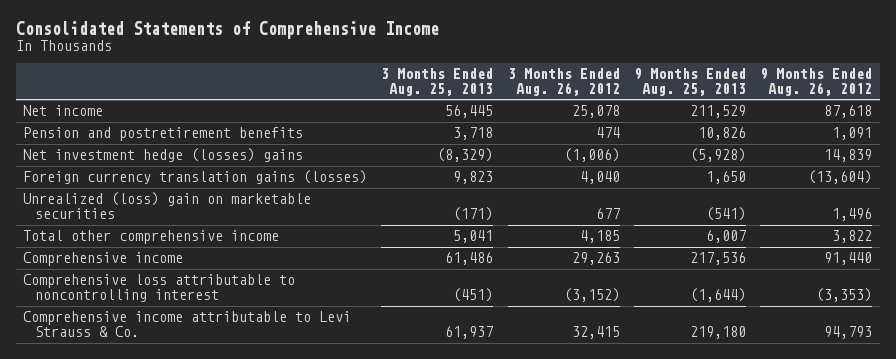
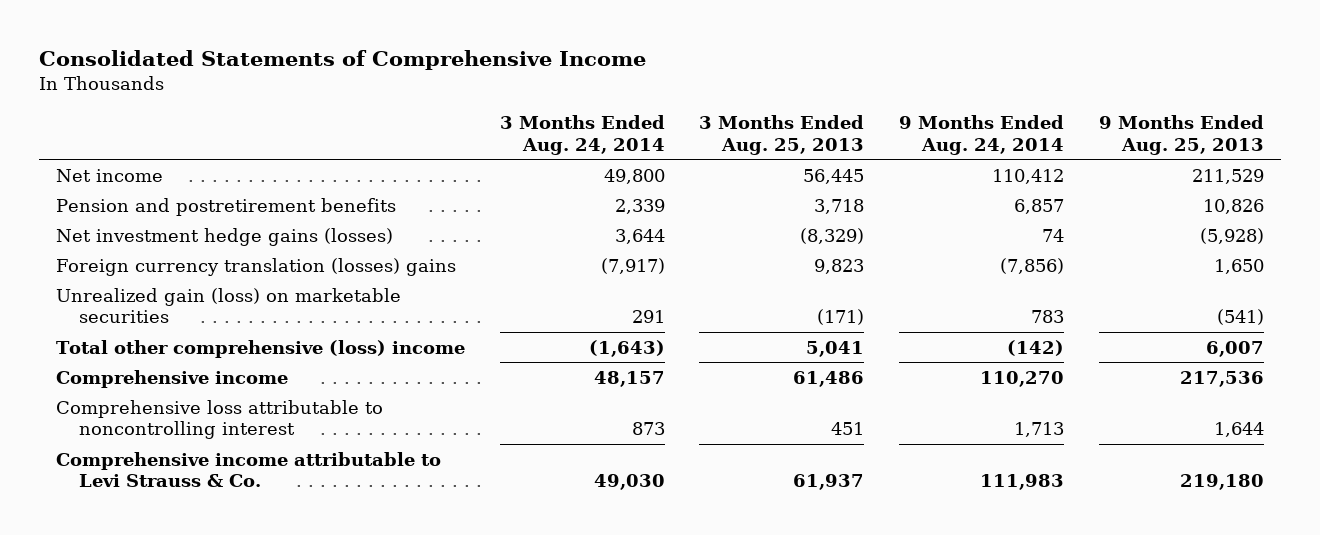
[507,68,620,97] 3 Months Ended Aug. 26, 2012 -> none
[760,68,873,97] 9 Months Ended Aug. 26, 2012 -> none
none -> [499,115,665,155] 3 Months Ended Aug. 24, 2014
none -> [898,115,1064,155] 9 Months Ended Aug. 24, 2014
[23,148,304,163] Net investment hedge (losses) gains -> [55,227,393,246] Net investment hedge gains (losses)
[23,170,368,185] Foreign currency translation gains (losses) -> [55,257,456,276] Foreign currency translation (losses) gains
[23,192,312,220] Unrealized (loss) gain on marketable securities -> [55,287,401,323] Unrealized gain (loss) on marketable securities
[23,230,280,245] Total other comprehensive income -> [55,339,465,358] Total other comprehensive (loss) income
[453,288,494,303] (451) -> [831,421,865,435] 451
[690,288,747,303] (1,644) -> [1213,421,1264,437] 1,644

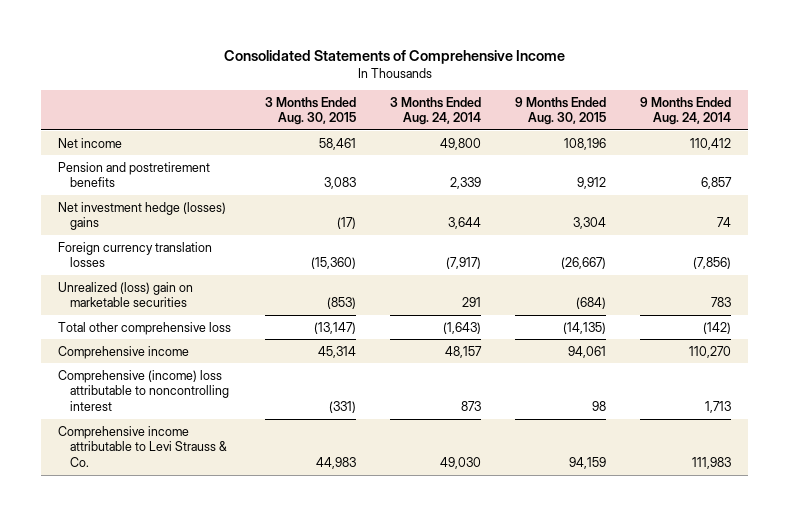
[699,115,865,155] 3 Months Ended Aug. 25, 2013 -> none
[1098,115,1264,155] 9 Months Ended Aug. 25, 2013 -> none
none -> [265,96,357,126] 3 Months Ended Aug. 30, 2015
none -> [514,96,606,126] 9 Months Ended Aug. 30, 2015
[55,227,393,246] Net investment hedge gains (losses) -> [58,201,227,231] Net investment hedge (losses) gains
[55,257,456,276] Foreign currency translation (losses) gains -> [58,241,213,268] Foreign currency translation losses
[55,287,401,323] Unrealized gain (loss) on marketable securities -> [58,281,194,308] Unrealized (loss) gain on marketable securities
[55,339,465,358] Total other comprehensive (loss) income -> [58,321,232,335] Total other comprehensive loss
[55,399,383,439] Comprehensive loss attributable to noncontrolling interest -> [58,369,230,412] Comprehensive (income) loss attributable to noncontrolling interest

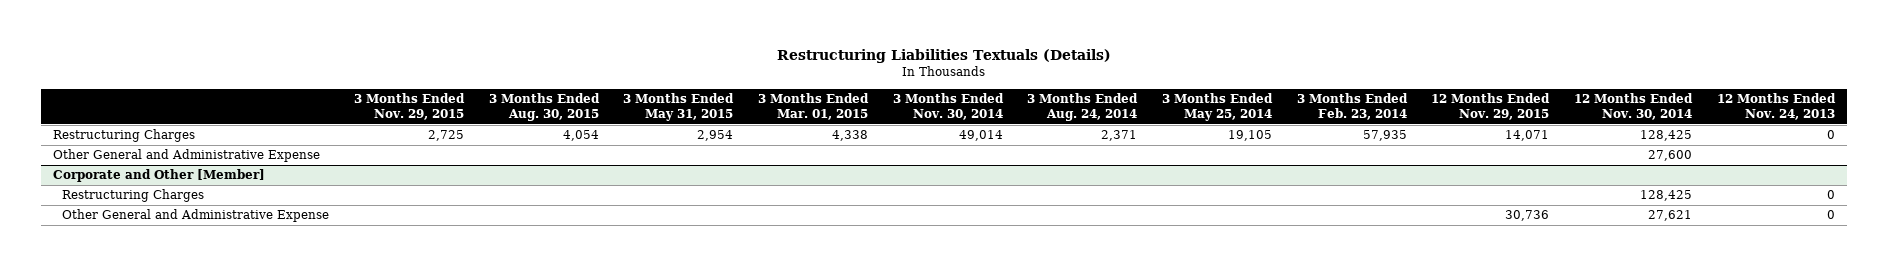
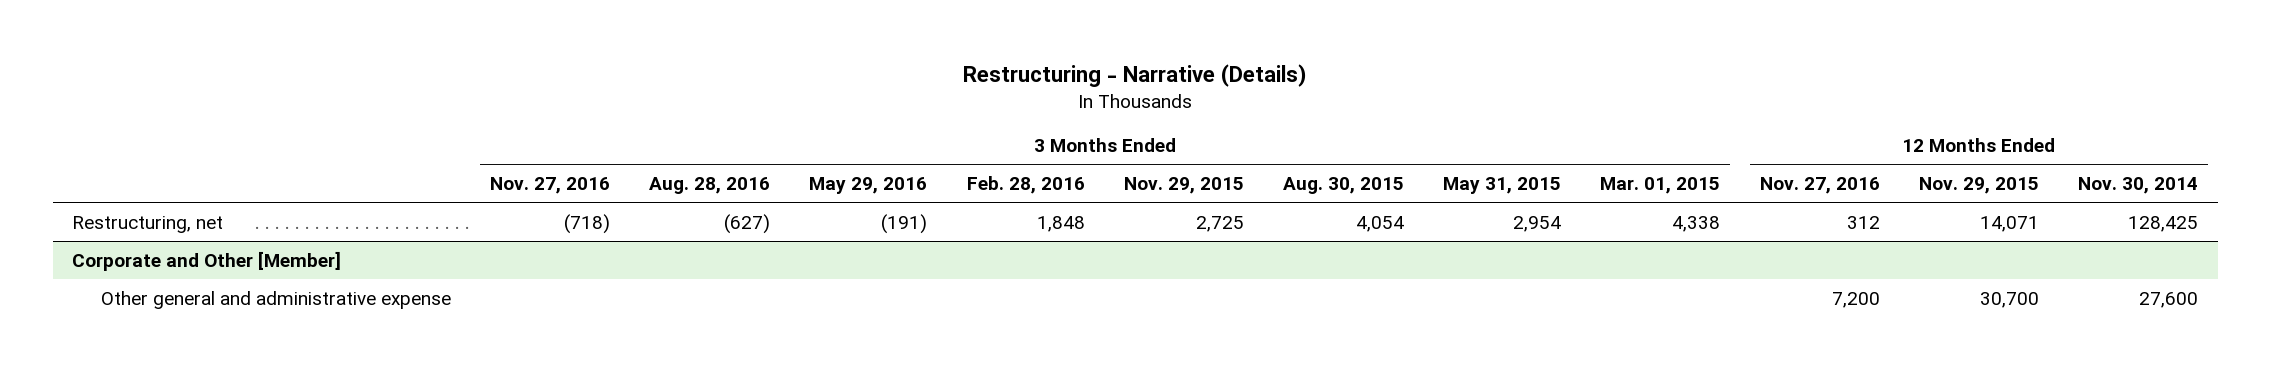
[777,49,1112,64] Restructuring Liabilities Textuals (Details) -> [963,64,1308,88] Restructuring - Narrative (Details)
[892,93,1004,121] 3 Months Ended Nov. 30, 2014 -> none
[1027,93,1139,122] 3 Months Ended Aug. 24, 2014 -> none
[1161,93,1273,122] 3 Months Ended May 25, 2014 -> none
[1296,93,1408,121] 3 Months Ended Feb. 23, 2014 -> none
[1716,93,1836,121] 12 Months Ended Nov. 24, 2013 -> none
none -> [489,177,610,195] Nov. 27, 2016
none -> [649,177,771,195] Aug. 28, 2016
none -> [809,177,928,195] May 29, 2016
none -> [966,176,1085,195] Feb. 28, 2016
none -> [1759,177,1880,195] Nov. 27, 2016
[53,149,321,163] Other General and Administrative Expense -> none
[53,129,196,143] Restructuring Charges -> [72,215,224,233] Restructuring, net
[62,189,205,203] Restructuring Charges -> none
[62,209,330,223] Other General and Administrative Expense -> [100,290,451,309] Other general and administrative expense
[1505,210,1550,222] 30,736 -> [1979,291,2039,308] 30,700
[1647,210,1692,222] 27,621 -> [2139,291,2199,308] 27,600

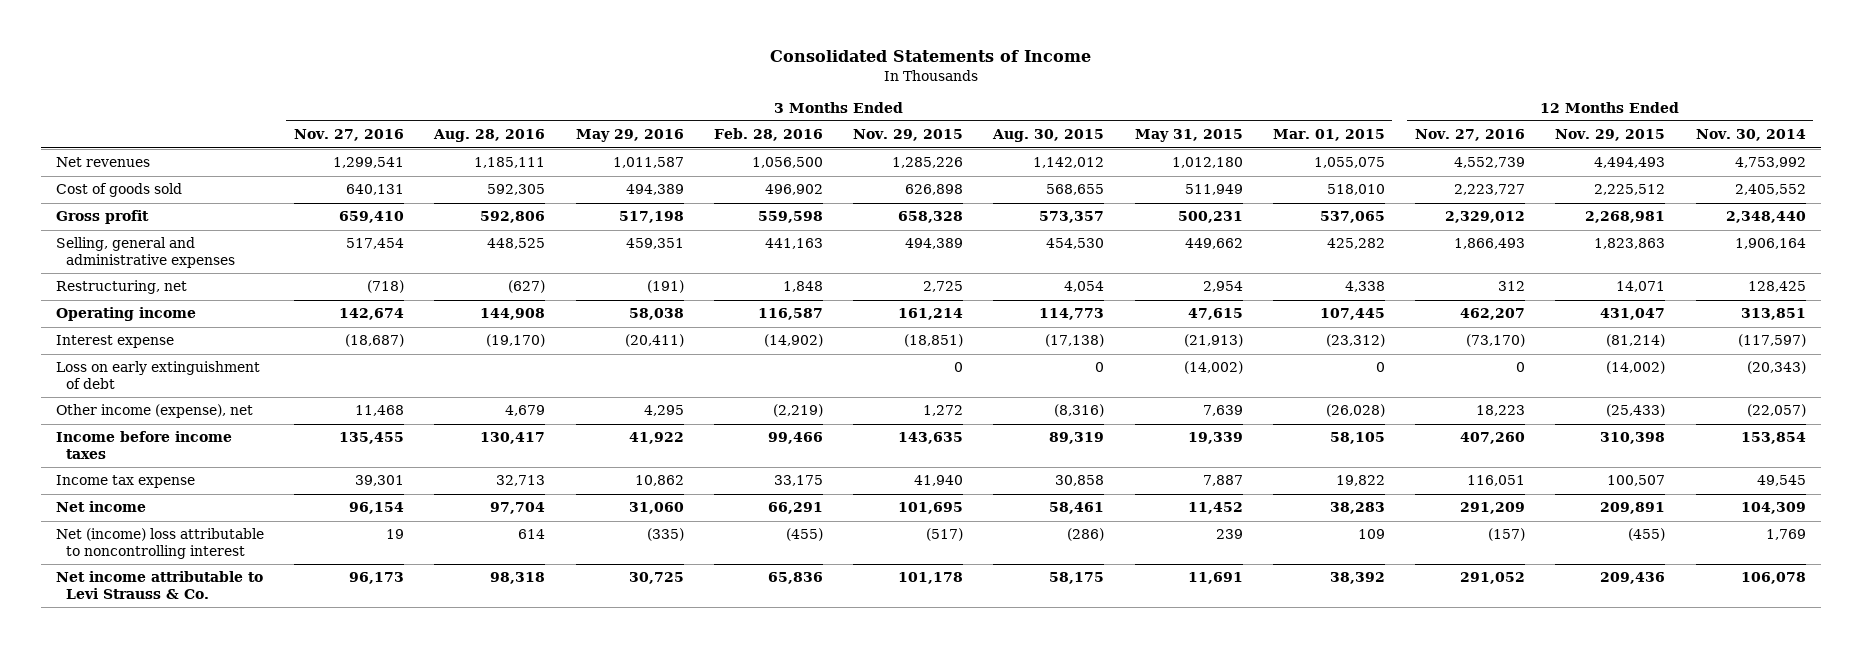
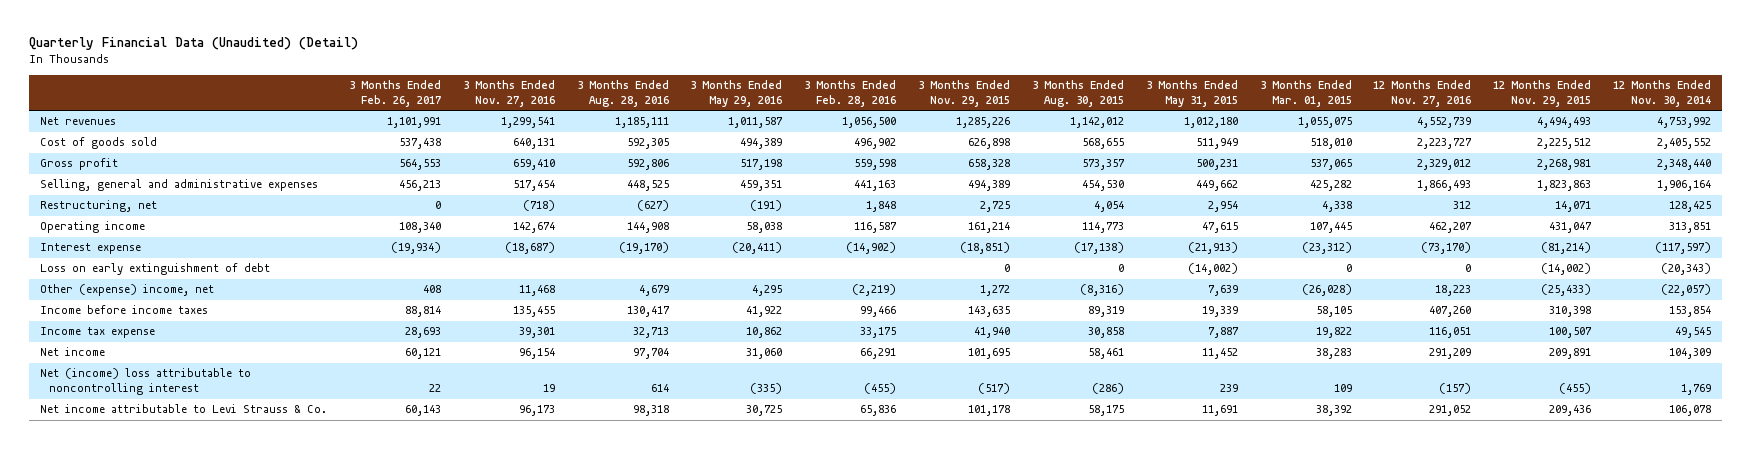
[769,49,1091,62] Consolidated Statements of Income -> [29,37,359,51] Quarterly Financial Data (Unaudited) (Detail)
none -> [348,79,441,107] 3 Months Ended Feb. 26, 2017
[55,404,253,419] Other income (expense), net -> [40,284,215,297] Other (expense) income, net

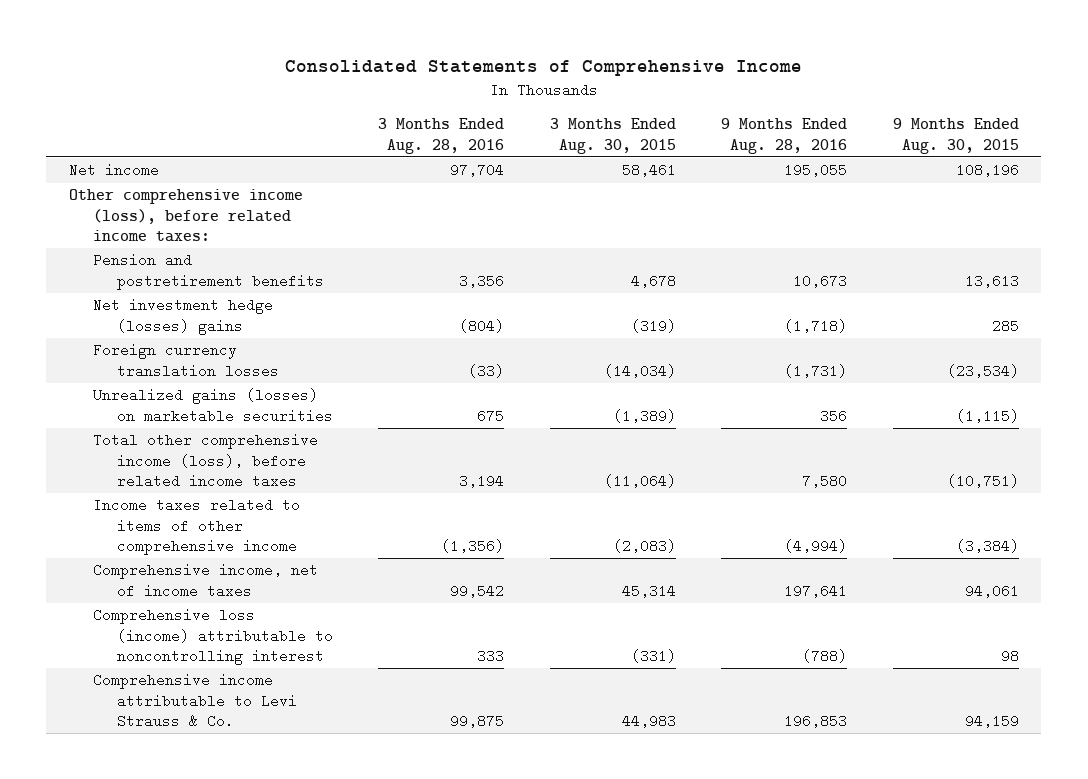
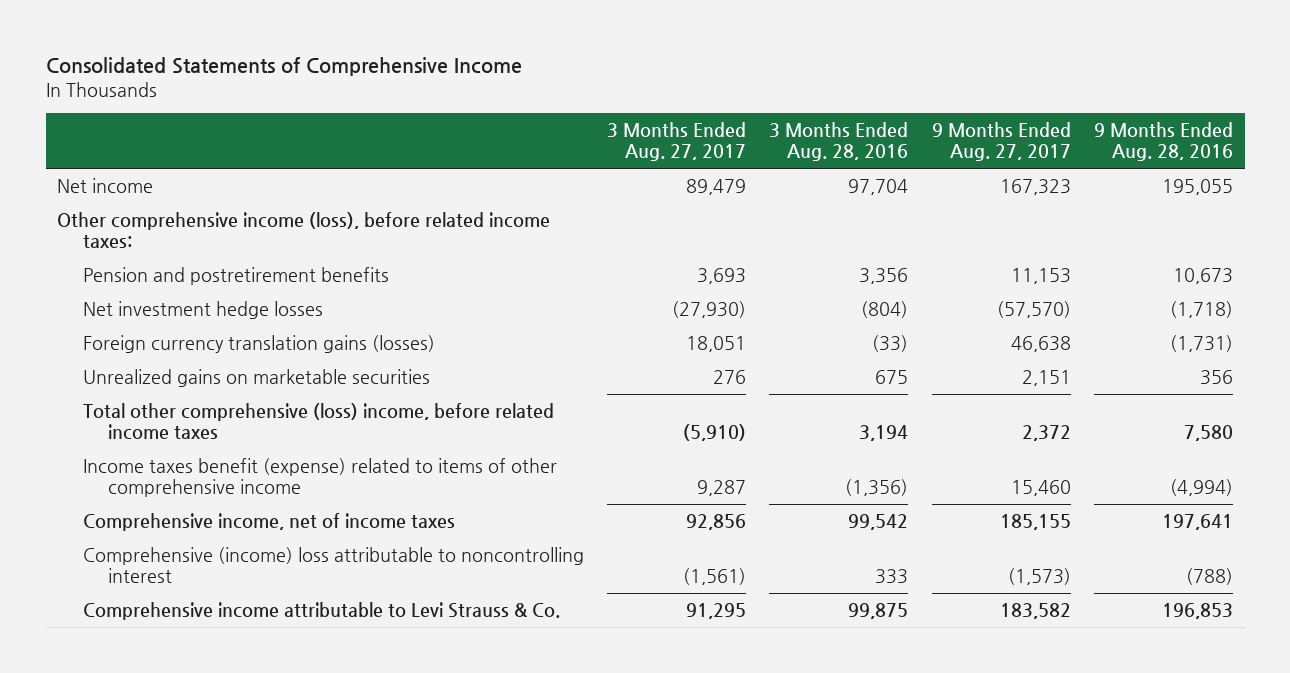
[549,118,676,154] 3 Months Ended Aug. 30, 2015 -> none
[892,118,1019,154] 9 Months Ended Aug. 30, 2015 -> none
none -> [607,122,747,162] 3 Months Ended Aug. 27, 2017
none -> [931,122,1071,162] 9 Months Ended Aug. 27, 2017
[92,298,273,335] Net investment hedge (losses) gains -> [82,301,323,320] Net investment hedge losses
[92,343,279,378] Foreign currency translation losses -> [82,335,435,354] Foreign currency translation gains (losses)
[92,388,333,423] Unrealized gains (losses) on marketable securities -> [82,369,430,388] Unrealized gains on marketable securities
[92,433,318,489] Total other comprehensive income (loss), before related income taxes -> [82,403,554,440] Total other comprehensive (loss) income, before related income taxes
[92,498,300,556] Income taxes related to items of other comprehensive income -> [82,458,557,497] Income taxes benefit (expense) related to items of other comprehensive income
[92,608,333,666] Comprehensive loss (income) attributable to noncontrolling interest -> [82,547,584,583] Comprehensive (income) loss attributable to noncontrolling interest

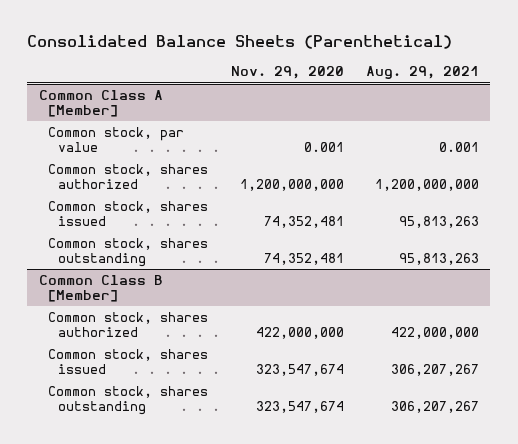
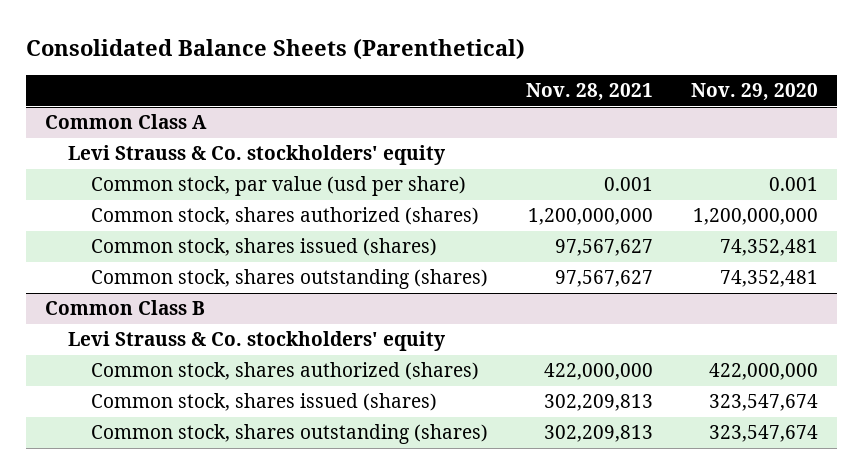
[366,66,480,80] Aug. 29, 2021 -> none
none -> [526,83,654,102] Nov. 28, 2021
[38,90,163,118] Common Class A [Member] -> [44,114,207,130] Common Class A
none -> [68,145,446,166] Levi Strauss & Co. stockholders' equity
[48,127,185,153] Common stock, par value -> [91,176,467,197] Common stock, par value (usd per share)
[48,164,209,190] Common stock, shares authorized -> [91,207,480,226] Common stock, shares authorized (shares)
[48,201,209,227] Common stock, shares issued -> [91,238,438,257] Common stock, shares issued (shares)
[48,238,209,268] Common stock, shares outstanding -> [91,269,489,290] Common stock, shares outstanding (shares)
[38,275,163,303] Common Class B [Member] -> [44,300,205,316] Common Class B
none -> [68,331,446,352] Levi Strauss & Co. stockholders' equity
[48,312,209,338] Common stock, shares authorized -> [91,362,480,381] Common stock, shares authorized (shares)
[48,349,209,375] Common stock, shares issued -> [91,393,438,412] Common stock, shares issued (shares)
[48,386,209,416] Common stock, shares outstanding -> [91,424,489,445] Common stock, shares outstanding (shares)

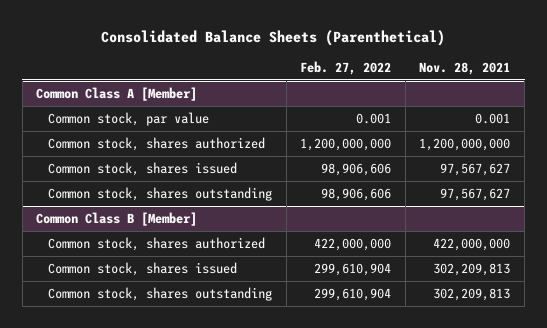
[691,83,819,102] Nov. 29, 2020 -> none
none -> [300,60,392,75] Feb. 27, 2022
[68,145,446,166] Levi Strauss & Co. stockholders' equity -> none
[68,331,446,352] Levi Strauss & Co. stockholders' equity -> none
[44,114,207,130] Common Class A -> [36,86,198,101] Common Class A [Member]
[91,176,467,197] Common stock, par value (usd per share) -> [47,111,209,126] Common stock, par value
[91,207,480,226] Common stock, shares authorized (shares) -> [47,136,265,151] Common stock, shares authorized
[91,238,438,257] Common stock, shares issued (shares) -> [47,161,237,176] Common stock, shares issued
[91,269,489,290] Common stock, shares outstanding (shares) -> [47,186,272,201] Common stock, shares outstanding
[44,300,205,316] Common Class B -> [36,211,198,226] Common Class B [Member]
[91,362,480,381] Common stock, shares authorized (shares) -> [47,236,265,251] Common stock, shares authorized
[91,393,438,412] Common stock, shares issued (shares) -> [47,261,237,276] Common stock, shares issued
[91,424,489,445] Common stock, shares outstanding (shares) -> [47,286,272,301] Common stock, shares outstanding

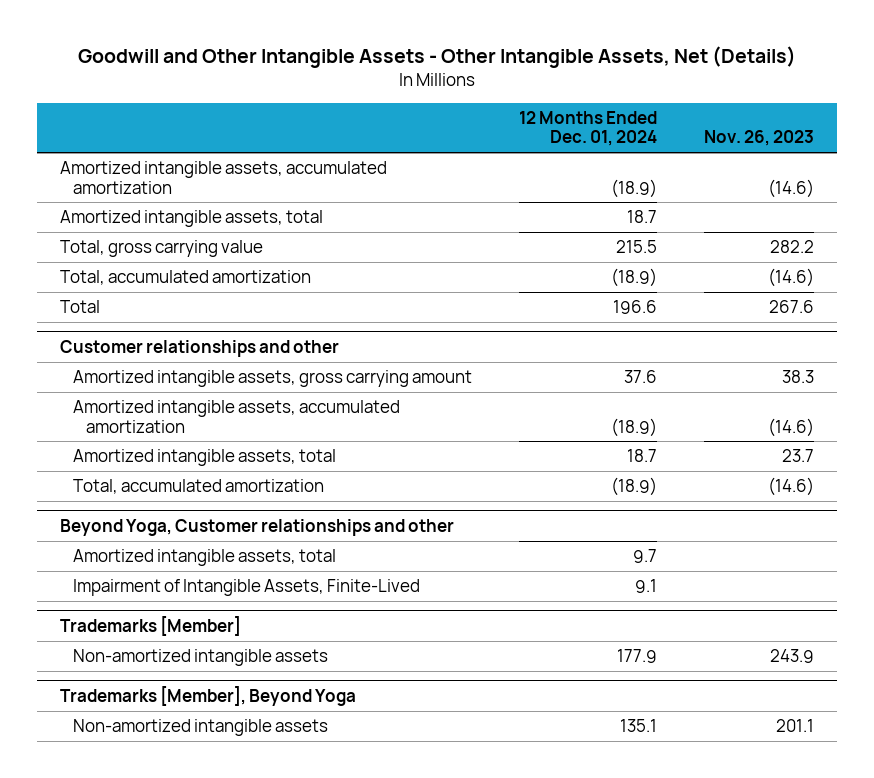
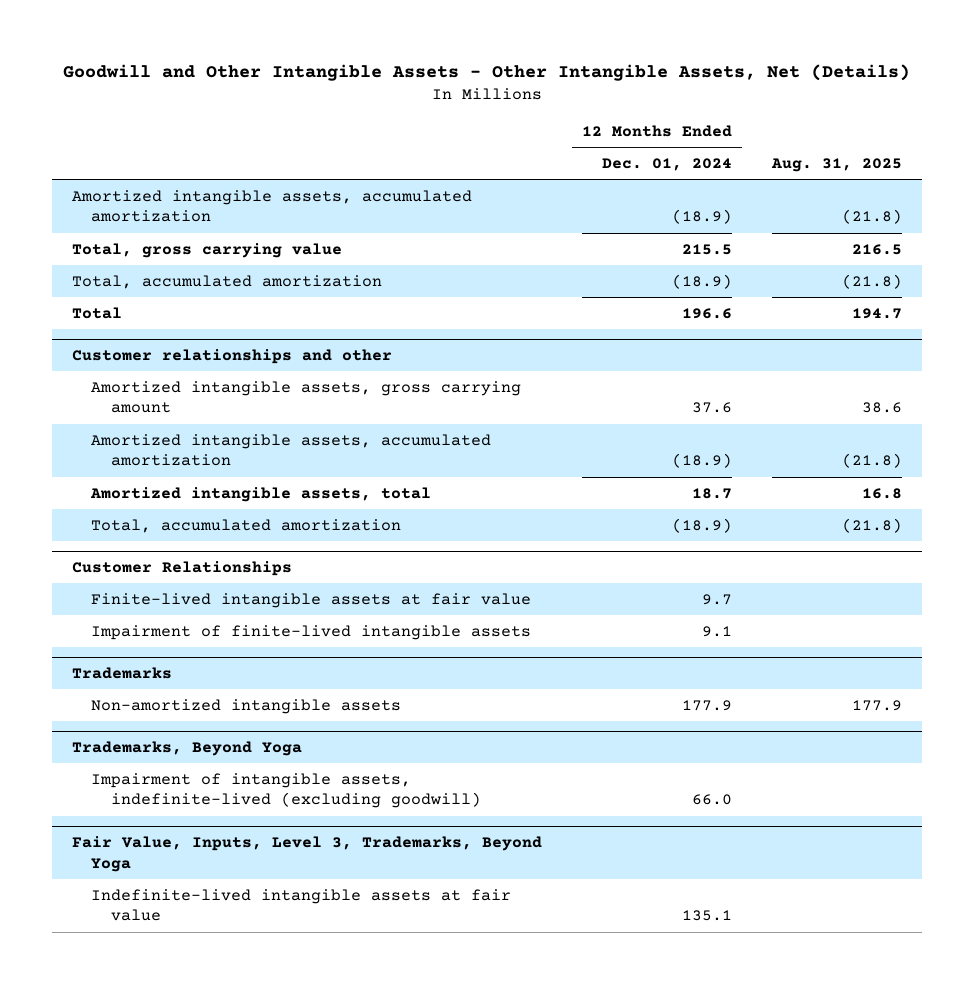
[703,130,814,147] Nov. 26, 2023 -> none
none -> [770,157,902,172] Aug. 31, 2025
[59,210,323,228] Amortized intangible assets, total -> none
[59,518,454,536] Beyond Yoga, Customer relationships and other -> none
[73,549,337,567] Amortized intangible assets, total -> none
none -> [71,560,292,576] Customer Relationships
none -> [91,592,532,608] Finite-lived intangible assets at fair value
[73,579,421,597] Impairment of Intangible Assets, Finite-Lived -> [91,624,532,640] Impairment of finite-lived intangible assets
[59,615,241,636] Trademarks [Member] -> [71,666,172,679] Trademarks
[59,685,356,706] Trademarks [Member], Beyond Yoga -> [71,740,302,756] Trademarks, Beyond Yoga
none -> [91,772,481,809] Impairment of intangible assets, indefinite-lived (excluding goodwill)
none -> [71,835,542,872] Fair Value, Inputs, Level 3, Trademarks, Beyond Yoga
[73,719,329,737] Non-amortized intangible assets -> [91,888,512,922] Indefinite-lived intangible assets at fair value

